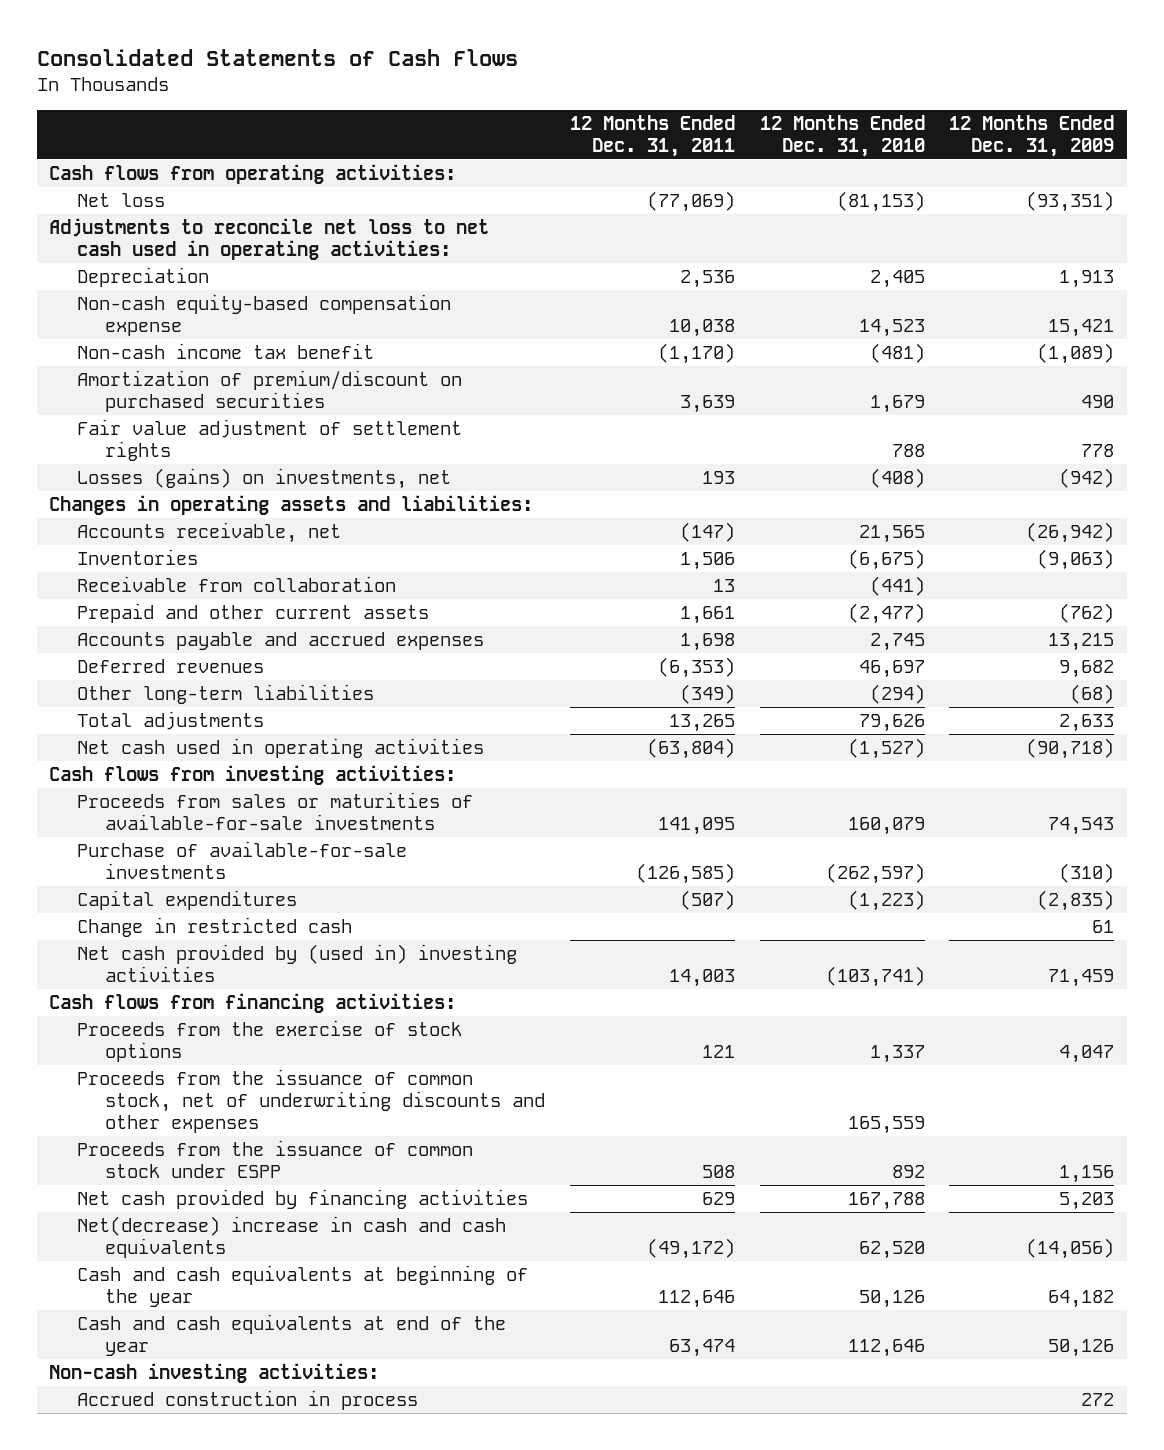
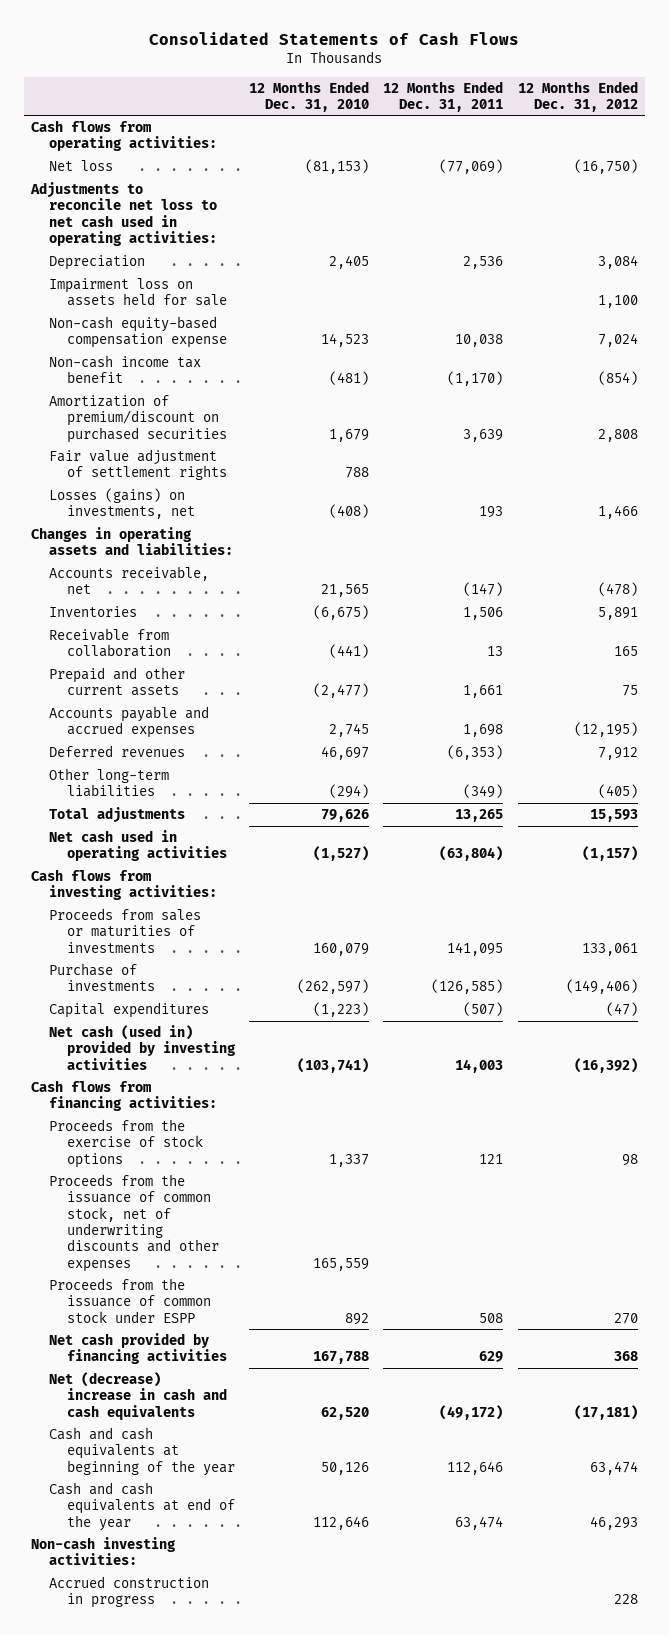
[949,114,1115,157] 12 Months Ended Dec. 31, 2009 -> none
none -> [517,80,638,112] 12 Months Ended Dec. 31, 2012
none -> [48,278,227,307] Impairment loss on assets held for sale
[77,792,474,831] Proceeds from sales or maturities of available-for-sale investments -> [48,908,201,953] Proceeds from sales or maturities of investments
[77,841,408,880] Purchase of available-for-sale investments -> [48,963,155,992] Purchase of investments
[77,917,353,938] Change in restricted cash -> none
[77,944,518,983] Net cash provided by (used in) investing activities -> [48,1025,236,1070] Net cash (used in) provided by investing activities
[77,1216,507,1259] Net(decrease) increase in cash and cash equivalents -> [48,1372,227,1420] Net (decrease) increase in cash and cash equivalents
[77,1390,419,1411] Accrued construction in process -> [48,1576,209,1609] Accrued construction in progress

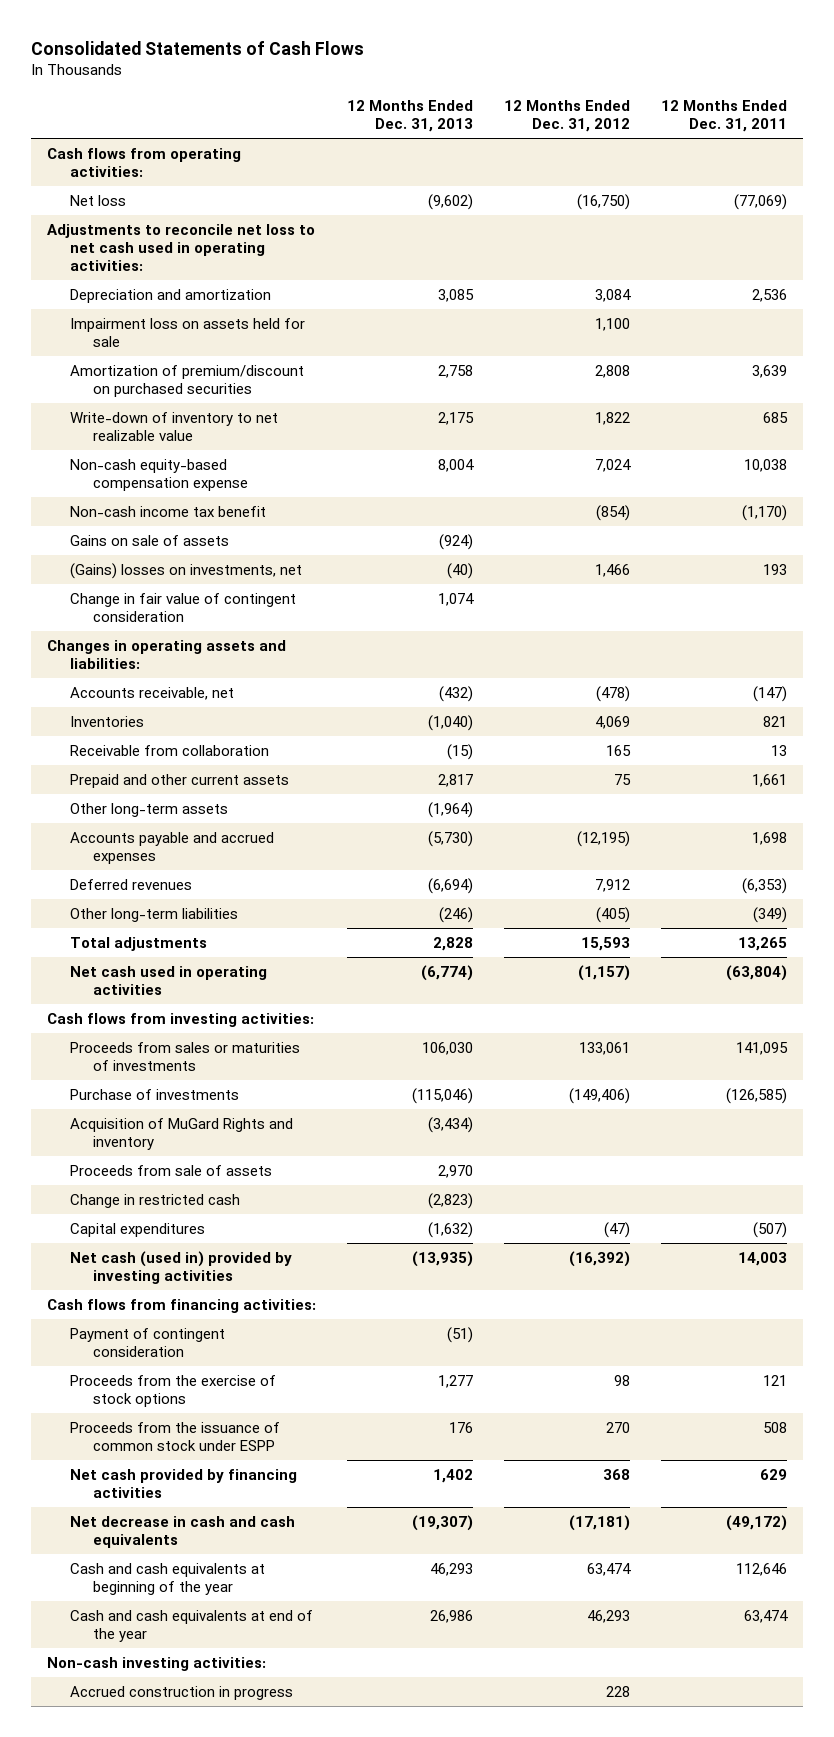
[249,80,370,112] 12 Months Ended Dec. 31, 2010 -> none
none -> [346,99,473,132] 12 Months Ended Dec. 31, 2013
[48,255,145,271] Depreciation -> [69,289,271,304] Depreciation and amortization
[48,395,227,443] Amortization of premium/discount on purchased securities -> [69,365,304,398] Amortization of premium/discount on purchased securities
none -> [69,412,278,442] Write-down of inventory to net realizable value
[48,449,227,481] Fair value adjustment of settlement rights -> none
none -> [69,535,229,547] Gains on sale of assets
[48,488,195,520] Losses (gains) on investments, net -> [69,563,302,580] (Gains) losses on investments, net
none -> [69,593,296,623] Change in fair value of contingent consideration
[463,607,504,621] 1,506 -> [763,716,788,728] 821
[597,607,638,621] 5,891 -> [594,716,630,730] 4,069
none -> [69,803,228,818] Other long-term assets
none -> [69,1118,293,1151] Acquisition of MuGard Rights and inventory
none -> [69,1165,272,1177] Proceeds from sale of assets
none -> [69,1194,240,1209] Change in restricted cash
none -> [69,1328,225,1358] Payment of contingent consideration
[48,1174,219,1272] Proceeds from the issuance of common stock, net of underwriting discounts and other expenses -> none
[48,1372,227,1420] Net (decrease) increase in cash and cash equivalents -> [69,1516,295,1549] Net decrease in cash and cash equivalents

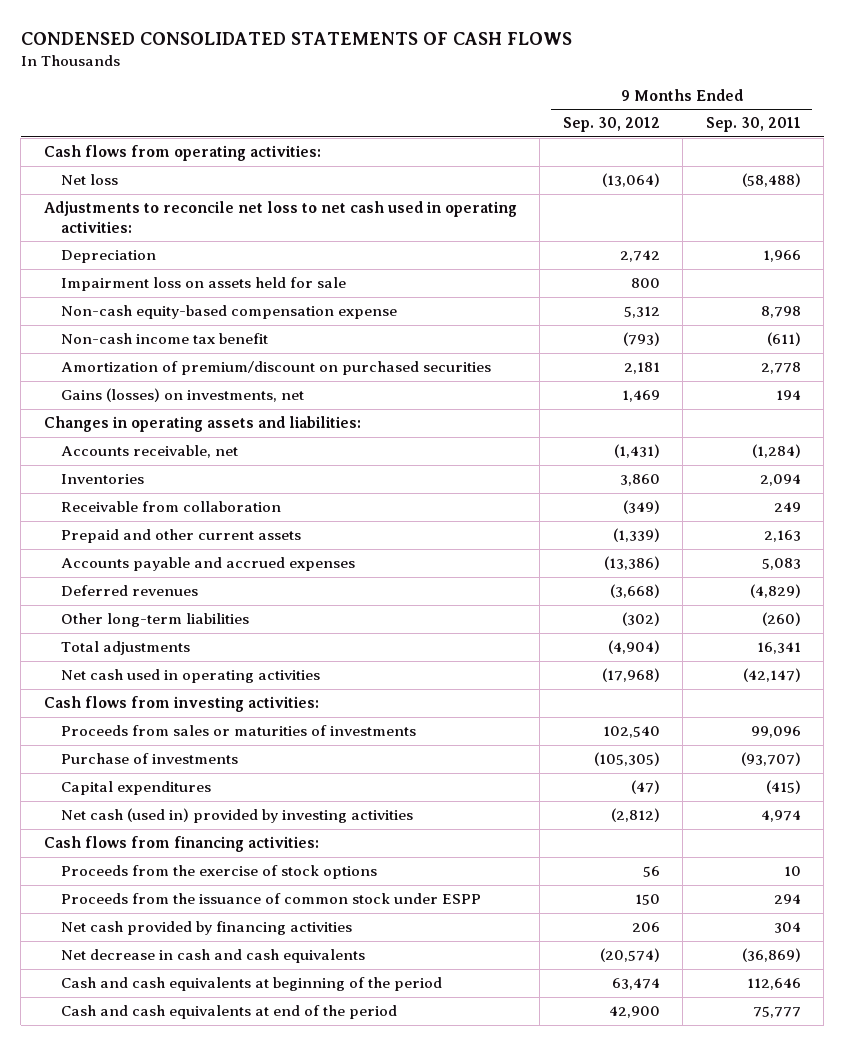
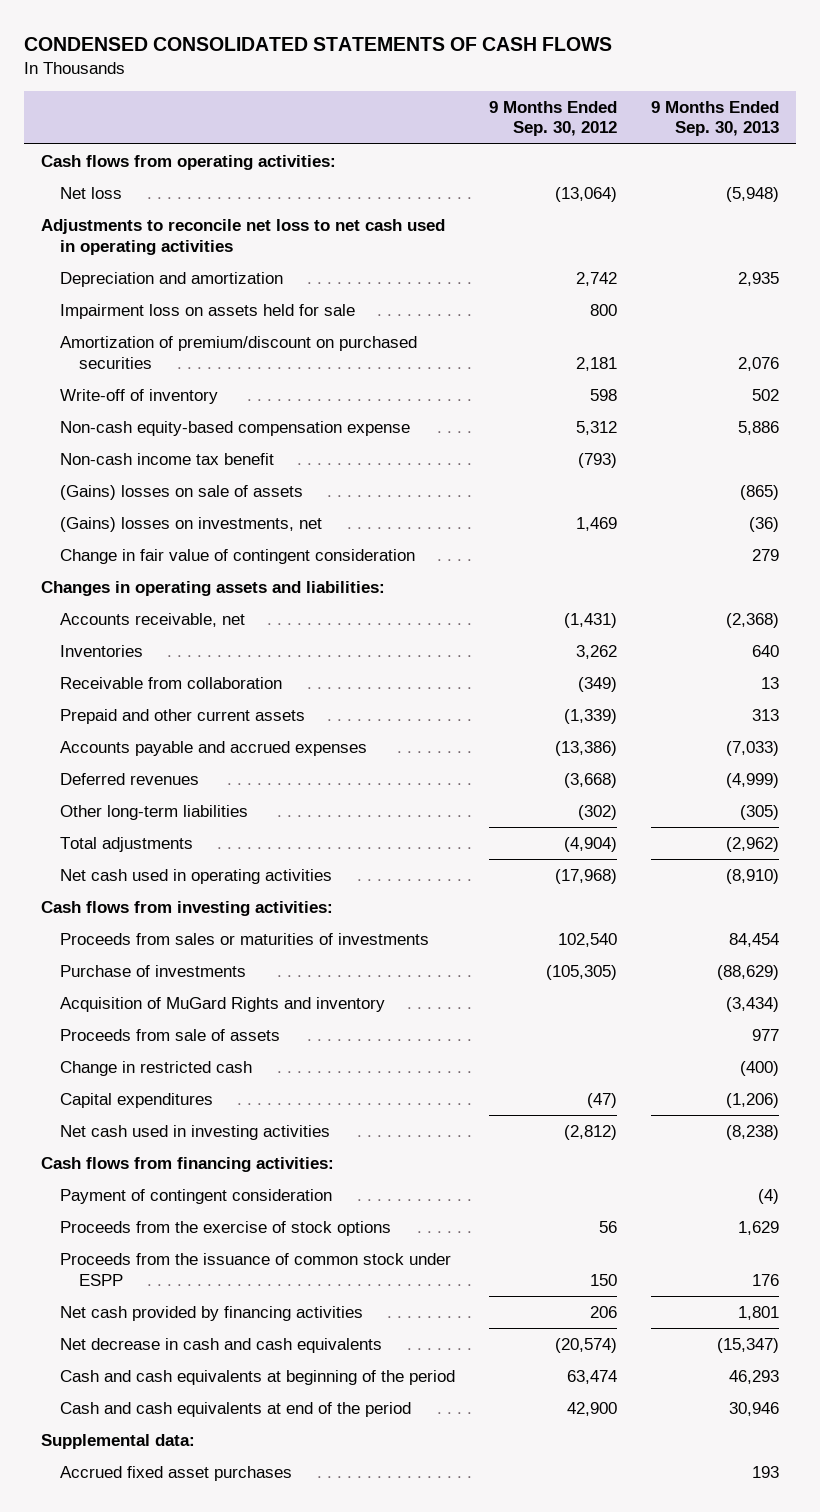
[705,117,801,133] Sep. 30, 2011 -> none
none -> [651,100,780,137] 9 Months Ended Sep. 30, 2013
[43,201,517,233] Adjustments to reconcile net loss to net cash used in operating activities: -> [41,218,446,255] Adjustments to reconcile net loss to net cash used in operating activities
[61,250,157,264] Depreciation -> [59,271,283,287] Depreciation and amortization
[61,361,492,376] Amortization of premium/discount on purchased securities -> [59,335,417,369] Amortization of premium/discount on purchased securities
none -> [59,388,218,404] Write-off of inventory
none -> [59,484,303,500] (Gains) losses on sale of assets
[61,388,305,403] Gains (losses) on investments, net -> [59,516,322,532] (Gains) losses on investments, net
none -> [59,548,415,564] Change in fair value of contingent consideration
[619,474,660,487] 3,860 -> [575,644,617,659] 3,262
none -> [59,996,385,1012] Acquisition of MuGard Rights and inventory
none -> [59,1028,280,1041] Proceeds from sale of assets
none -> [59,1060,252,1076] Change in restricted cash
[61,808,414,824] Net cash (used in) provided by investing activities -> [59,1124,330,1140] Net cash used in investing activities
none -> [59,1188,332,1204] Payment of contingent consideration
none -> [41,1433,196,1449] Supplemental data:
none -> [59,1465,292,1481] Accrued fixed asset purchases

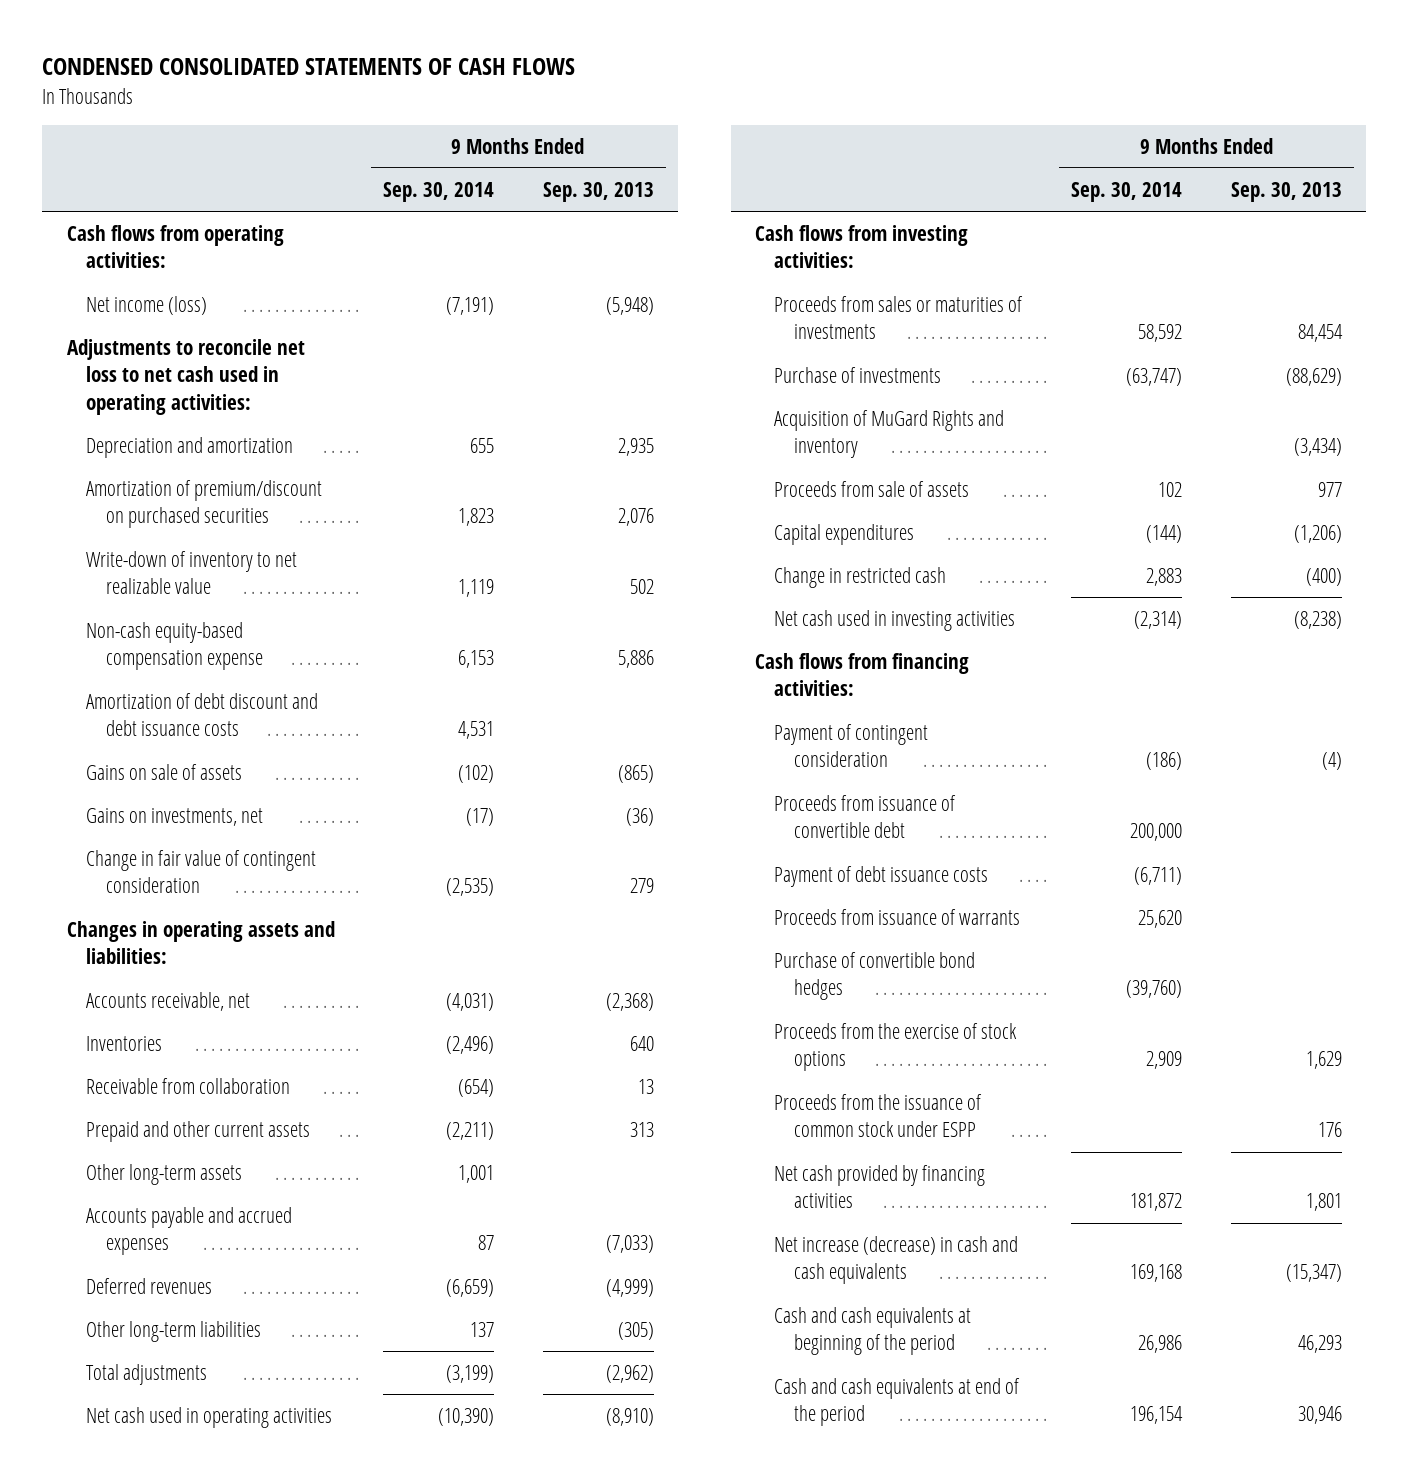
[488,100,617,137] 9 Months Ended Sep. 30, 2012 -> none
none -> [383,182,495,203] Sep. 30, 2014
[59,186,122,199] Net loss -> [86,296,208,316] Net income (loss)
[41,218,446,255] Adjustments to reconcile net loss to net cash used in operating activities -> [66,339,305,415] Adjustments to reconcile net loss to net cash used in operating activities:
[59,303,355,319] Impairment loss on assets held for sale -> none
[59,388,218,404] Write-off of inventory -> [86,551,298,595] Write-down of inventory to net realizable value
[59,452,274,465] Non-cash income tax benefit -> none
none -> [86,693,319,737] Amortization of debt discount and debt issuance costs
[59,484,303,500] (Gains) losses on sale of assets -> [86,764,243,781] Gains on sale of assets
[59,516,322,532] (Gains) losses on investments, net -> [86,808,264,827] Gains on investments, net
none -> [86,1164,243,1186] Other long-term assets
[59,1060,252,1076] Change in restricted cash -> [774,567,947,589] Change in restricted cash
none -> [774,795,957,839] Proceeds from issuance of convertible debt
none -> [774,866,989,888] Payment of debt issuance costs
none -> [774,909,1021,926] Proceeds from issuance of warrants
none -> [774,952,976,1001] Purchase of convertible bond hedges
[59,1337,382,1353] Net decrease in cash and cash equivalents -> [774,1236,1019,1285] Net increase (decrease) in cash and cash equivalents
[41,1433,196,1449] Supplemental data: -> none
[59,1465,292,1481] Accrued fixed asset purchases -> none

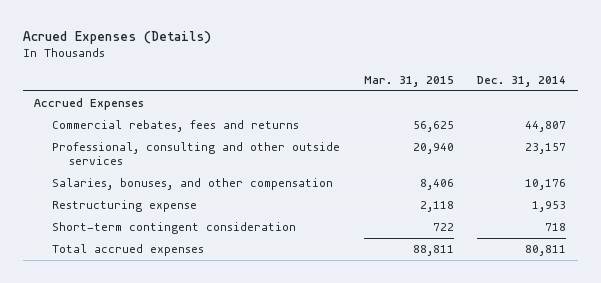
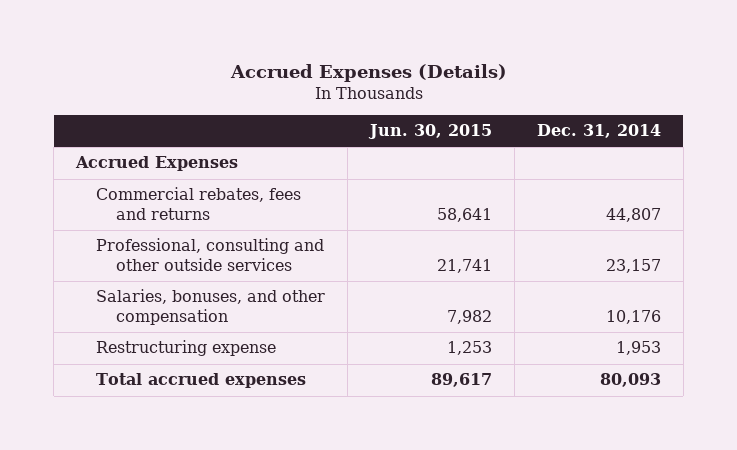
[22,30,211,44] Acrued Expenses (Details) -> [229,64,507,83] Accrued Expenses (Details)
[363,75,454,87] Mar. 31, 2015 -> none
none -> [368,124,493,140] Jun. 30, 2015
[51,222,296,235] Short-term contingent consideration -> none
[525,245,567,257] 80,811 -> [599,373,661,388] 80,093

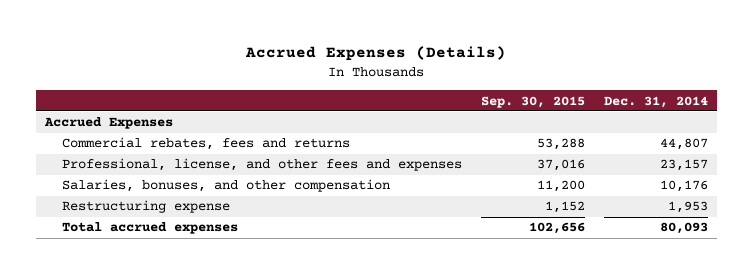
[368,124,493,140] Jun. 30, 2015 -> none
none -> [480,95,585,108] Sep. 30, 2015
[96,238,325,272] Professional, consulting and other outside services -> [62,158,463,172] Professional, license, and other fees and expenses

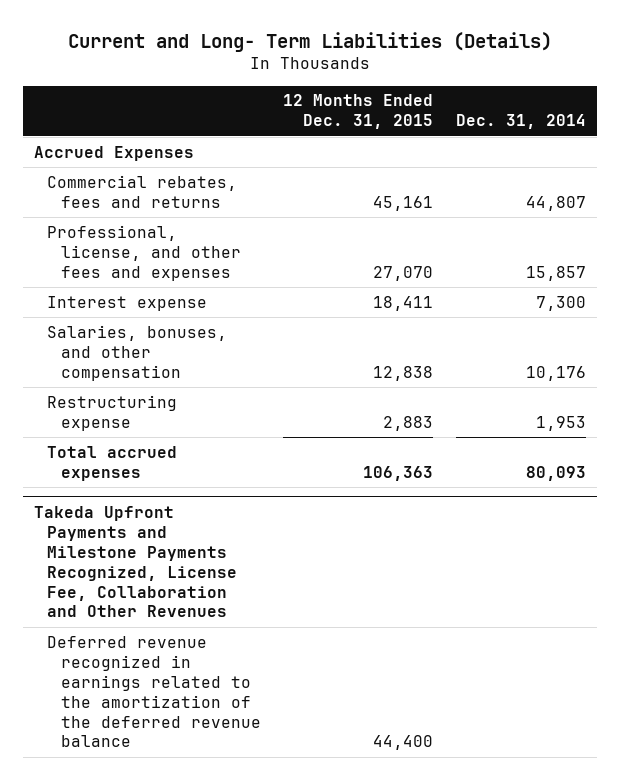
[245,46,507,62] Accrued Expenses (Details) -> [67,31,552,52] Current and Long- Term Liabilities (Details)
[480,95,585,108] Sep. 30, 2015 -> none
none -> [283,94,434,130] 12 Months Ended Dec. 31, 2015
[659,159,708,172] 23,157 -> [525,265,586,281] 15,857
none -> [47,295,208,311] Interest expense
none -> [34,505,238,618] Takeda Upfront Payments and Milestone Payments Recognized, License Fee, Collaboration and Other Revenues
none -> [47,635,261,748] Deferred revenue recognized in earnings related to the amortization of the deferred revenue balance

